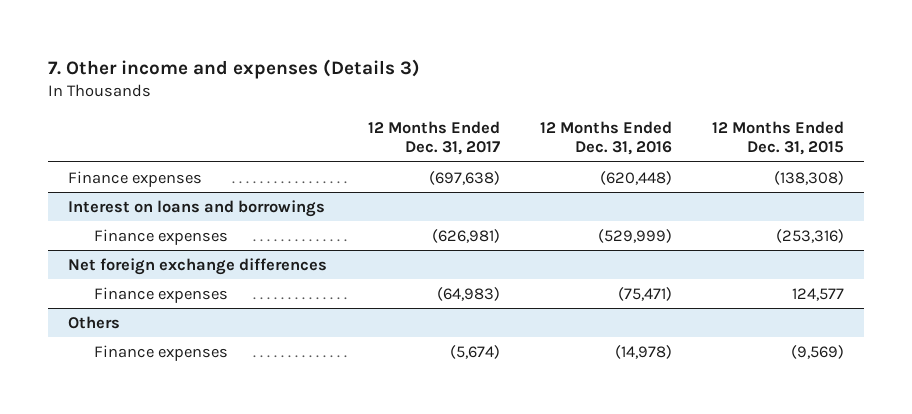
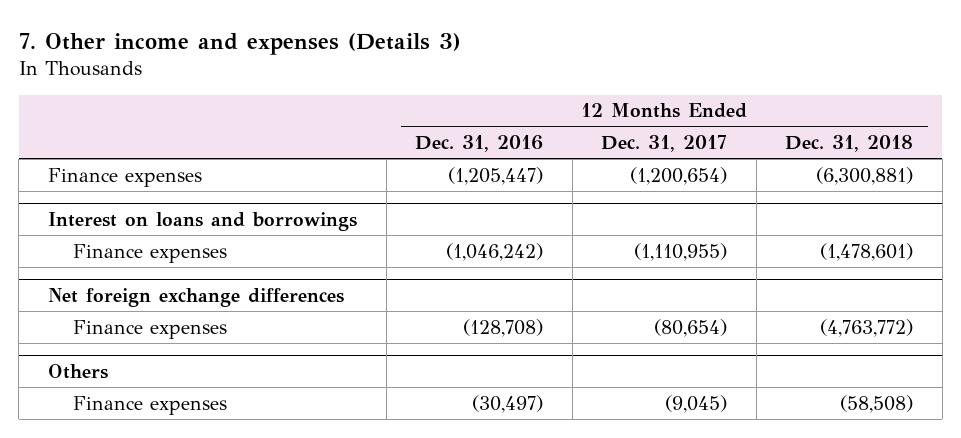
[711,120,844,156] 12 Months Ended Dec. 31, 2015 -> none
none -> [785,135,914,153] Dec. 31, 2018
[428,170,500,185] (697,638) -> [630,166,728,185] (1,200,654)
[599,170,672,185] (620,448) -> [448,166,544,185] (1,205,447)
[431,228,500,243] (626,981) -> [634,242,728,261] (1,110,955)
[597,228,672,243] (529,999) -> [446,242,544,261] (1,046,242)
[436,286,500,301] (64,983) -> [654,318,728,337] (80,654)
[617,286,672,301] (75,471) -> [463,318,544,337] (128,708)
[449,344,500,359] (5,674) -> [665,394,728,413] (9,045)
[614,344,672,359] (14,978) -> [472,394,544,413] (30,497)

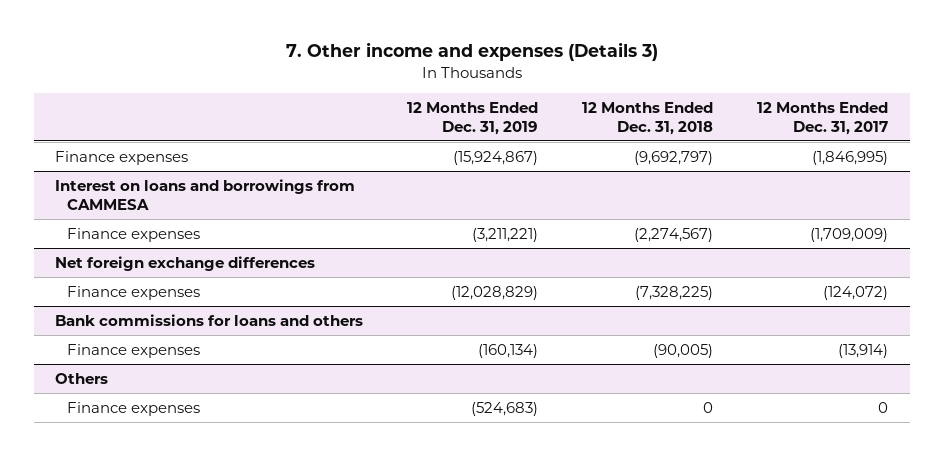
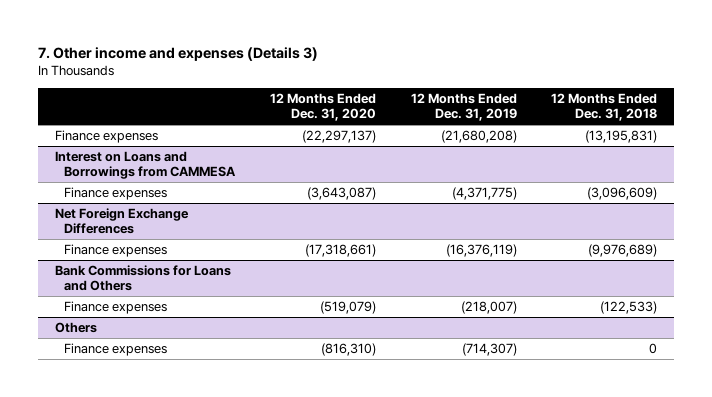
[757,101,889,135] 12 Months Ended Dec. 31, 2017 -> none
none -> [269,92,376,122] 12 Months Ended Dec. 31, 2020
[453,150,539,165] (15,924,867) -> [440,130,517,144] (21,680,208)
[634,150,714,165] (9,692,797) -> [585,130,658,144] (13,195,831)
[55,178,356,210] Interest on loans and borrowings from CAMMESA -> [55,151,237,180] Interest on Loans and Borrowings from CAMMESA
[472,227,539,242] (3,211,221) -> [451,187,517,201] (4,371,775)
[634,227,714,242] (2,274,567) -> [587,187,658,201] (3,096,609)
[55,255,316,271] Net foreign exchange differences -> [55,208,190,235] Net Foreign Exchange Differences
[451,285,539,300] (12,028,829) -> [445,244,517,258] (16,376,119)
[635,285,714,300] (7,328,225) -> [588,244,658,258] (9,976,689)
[55,313,364,326] Bank commissions for loans and others -> [55,265,232,292] Bank Commissions for Loans and Others
[478,343,539,358] (160,134) -> [460,301,517,315] (218,007)
[653,343,714,358] (90,005) -> [600,301,658,315] (122,533)
[471,401,539,416] (524,683) -> [461,343,517,357] (714,307)

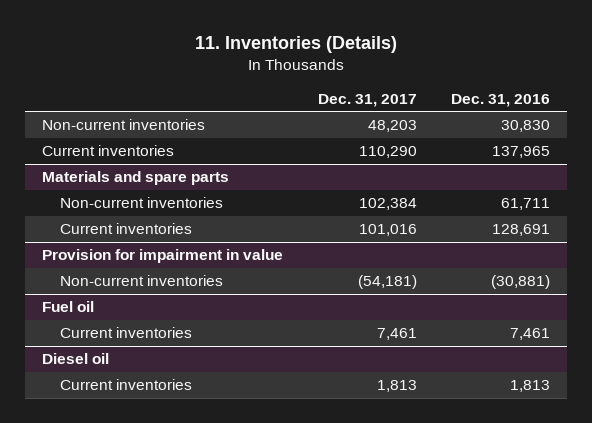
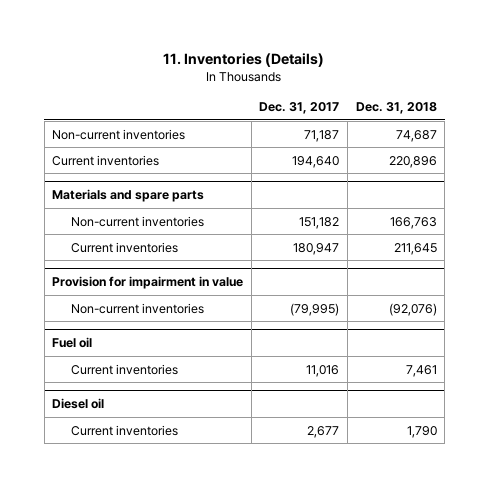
[450,93,550,107] Dec. 31, 2016 -> none
none -> [355,102,437,115] Dec. 31, 2018
[367,120,417,133] 48,203 -> [304,129,340,142] 71,187
[358,146,417,159] 110,290 -> [292,155,340,168] 194,640
[358,198,417,211] 102,384 -> [299,216,340,229] 151,182
[358,224,417,237] 101,016 -> [293,242,340,255] 180,947
[357,275,417,290] (54,181) -> [290,302,340,316] (79,995)
[376,328,417,341] 7,461 -> [306,364,340,377] 11,016
[376,380,417,393] 1,813 -> [307,425,340,438] 2,677

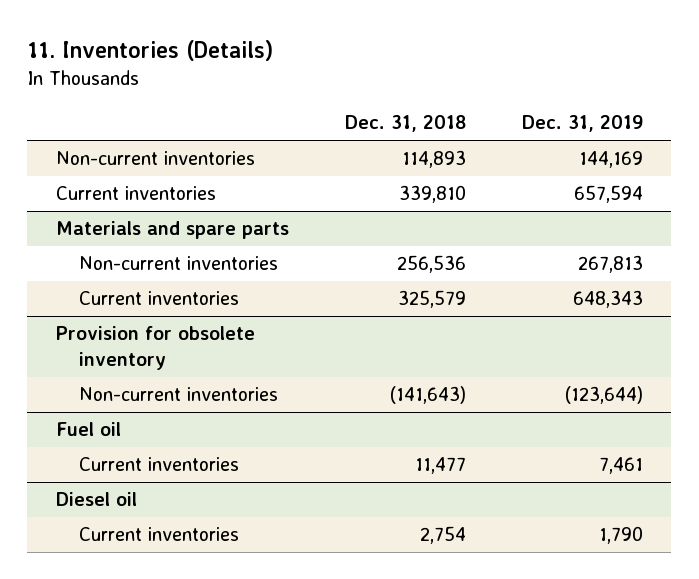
[259,102,340,115] Dec. 31, 2017 -> none
none -> [522,115,644,133] Dec. 31, 2019
[395,129,437,142] 74,687 -> [401,150,466,169] 114,893
[388,155,437,168] 220,896 -> [398,185,466,204] 339,810
[52,275,244,289] Provision for impairment in value -> none
[389,216,437,229] 166,763 -> [396,255,466,274] 256,536
[393,242,437,255] 211,645 -> [397,290,466,309] 325,579
none -> [55,326,255,370] Provision for obsolete inventory
[388,302,437,316] (92,076) -> [389,386,466,405] (141,643)
[405,364,437,377] 7,461 -> [414,457,466,475] 11,477
[406,425,437,438] 1,790 -> [419,526,466,545] 2,754

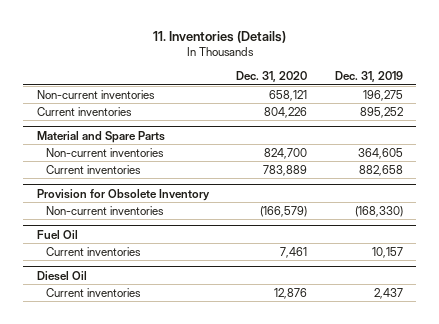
[344,115,466,133] Dec. 31, 2018 -> none
none -> [236,71,308,83] Dec. 31, 2020
[579,151,644,169] 144,169 -> [362,89,403,101] 196,275
[574,185,644,204] 657,594 -> [359,106,403,118] 895,252
[55,221,289,240] Materials and spare parts -> [36,130,165,143] Material and Spare Parts
[578,255,644,274] 267,813 -> [357,147,403,159] 364,605
[573,290,644,309] 648,343 -> [358,164,403,176] 882,658
[55,326,255,370] Provision for obsolete inventory -> [36,188,210,201] Provision for Obsolete Inventory
[565,386,644,405] (123,644) -> [354,205,403,217] (168,330)
[55,422,121,437] Fuel oil -> [36,229,78,239] Fuel Oil
[599,457,644,475] 7,461 -> [371,246,403,258] 10,157
[55,492,137,507] Diesel oil -> [36,270,87,281] Diesel Oil
[599,526,644,545] 1,790 -> [373,287,403,299] 2,437

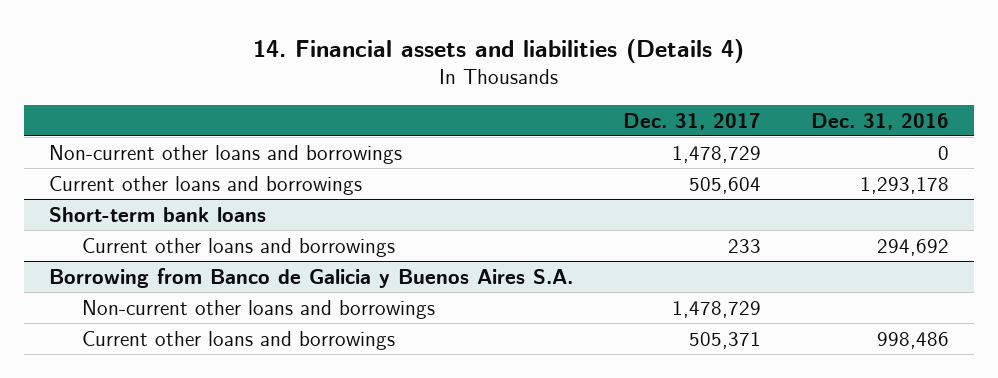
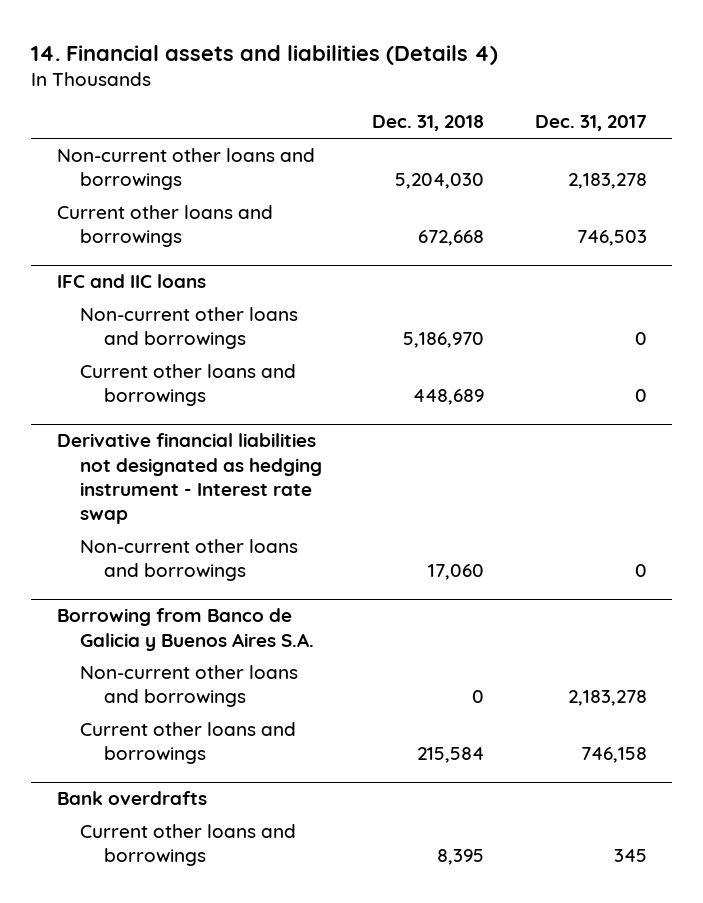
[810,112,949,130] Dec. 31, 2016 -> none
none -> [372,115,485,132] Dec. 31, 2018
[672,145,762,163] 1,478,729 -> [567,173,647,190] 2,183,278
[689,176,762,194] 505,604 -> [576,230,647,247] 746,503
[49,206,267,222] Short-term bank loans -> [56,274,206,289] IFC and IIC loans
none -> [80,307,299,350] Non-current other loans and borrowings
[728,238,762,253] 233 -> [634,389,647,403] 0
none -> [56,433,323,525] Derivative financial liabilities not designated as hedging instrument - Interest rate swap
none -> [80,539,299,582] Non-current other loans and borrowings
[672,300,762,318] 1,478,729 -> [567,690,647,707] 2,183,278
[689,331,762,349] 505,371 -> [580,747,647,764] 746,158
none -> [56,791,207,806] Bank overdrafts
none -> [80,824,297,867] Current other loans and borrowings

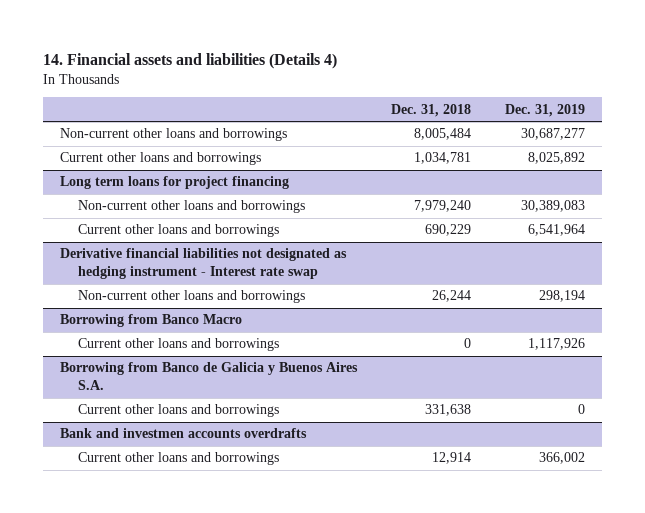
[534,115,647,132] Dec. 31, 2017 -> none
none -> [504,103,585,117] Dec. 31, 2019
[56,274,206,289] IFC and IIC loans -> none
[395,173,485,190] 5,204,030 -> [413,128,471,141] 8,005,484
[418,230,485,247] 672,668 -> [413,152,471,165] 1,034,781
none -> [59,176,289,190] Long term loans for project financing
[403,332,485,349] 5,186,970 -> [413,200,471,213] 7,979,240
[413,389,485,406] 448,689 -> [424,224,471,237] 690,229
[428,564,485,581] 17,060 -> [431,290,471,303] 26,244
none -> [59,314,242,328] Borrowing from Banco Macro
none -> [77,338,279,352] Current other loans and borrowings
[80,665,299,708] Non-current other loans and borrowings -> none
[417,747,485,764] 215,584 -> [424,404,471,417] 331,638
[56,791,207,806] Bank overdrafts -> [59,428,307,439] Bank and investmen accounts overdrafts
[437,849,485,866] 8,395 -> [431,452,471,465] 12,914

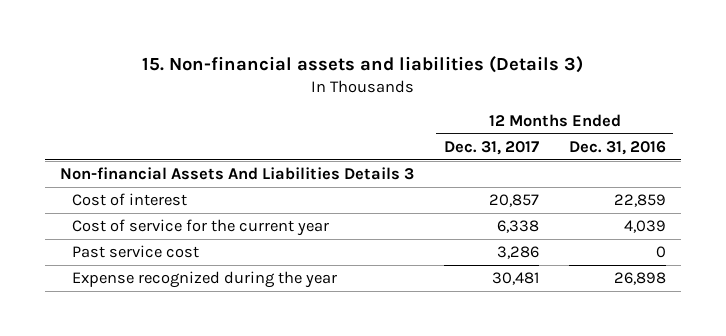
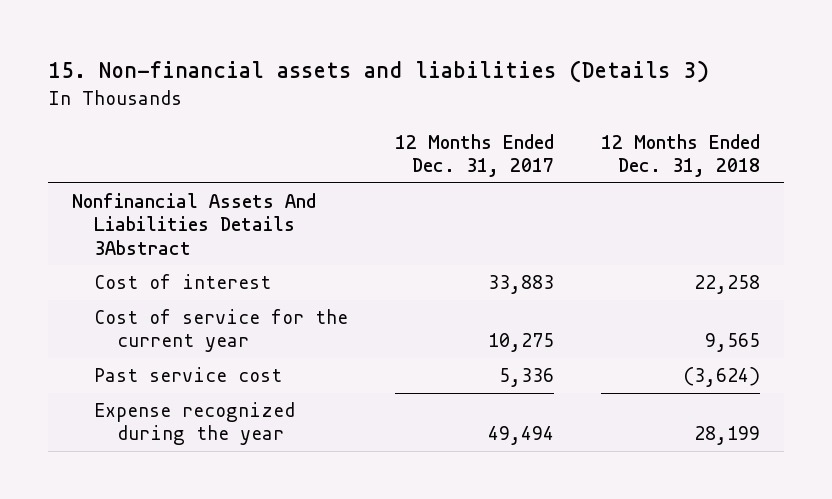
[568,140,666,155] Dec. 31, 2016 -> none
none -> [601,133,761,177] 12 Months Ended Dec. 31, 2018
[59,166,414,180] Non-financial Assets And Liabilities Details 3 -> [71,193,316,255] Nonfinancial Assets And Liabilities Details 3Abstract
[488,193,539,207] 20,857 -> [488,275,555,295] 33,883
[496,219,539,233] 6,338 -> [488,333,555,353] 10,275
[496,245,539,259] 3,286 -> [499,368,555,388] 5,336
[491,271,539,285] 30,481 -> [488,426,555,446] 49,494

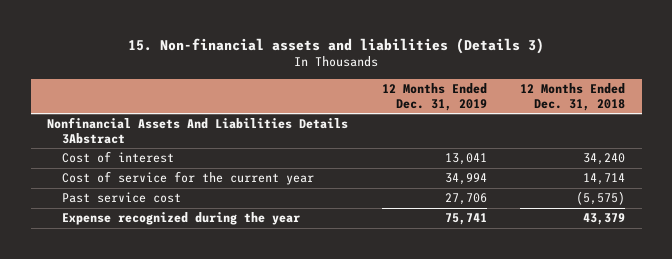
[395,133,555,177] 12 Months Ended Dec. 31, 2017 -> none
none -> [381,82,487,111] 12 Months Ended Dec. 31, 2019
[694,275,761,295] 22,258 -> [583,153,626,166] 34,240
[705,333,761,353] 9,565 -> [583,173,626,186] 14,714
[683,367,761,388] (3,624) -> [576,191,626,206] (5,575)
[694,426,761,446] 28,199 -> [583,213,626,226] 43,379

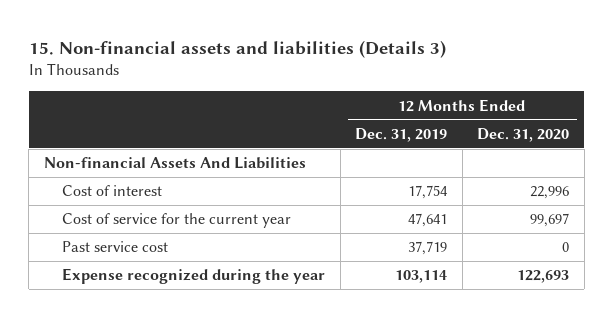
[520,82,626,111] 12 Months Ended Dec. 31, 2018 -> none
none -> [477,128,570,143] Dec. 31, 2020
[47,117,349,144] Nonfinancial Assets And Liabilities Details 3Abstract -> none
none -> [43,157,306,170] Non-financial Assets And Liabilities
[444,153,487,166] 13,041 -> [408,185,449,200] 17,754
[444,173,487,186] 34,994 -> [408,213,448,228] 47,641
[444,193,487,206] 27,706 -> [408,241,448,256] 37,719
[444,213,487,226] 75,741 -> [395,270,448,284] 103,114

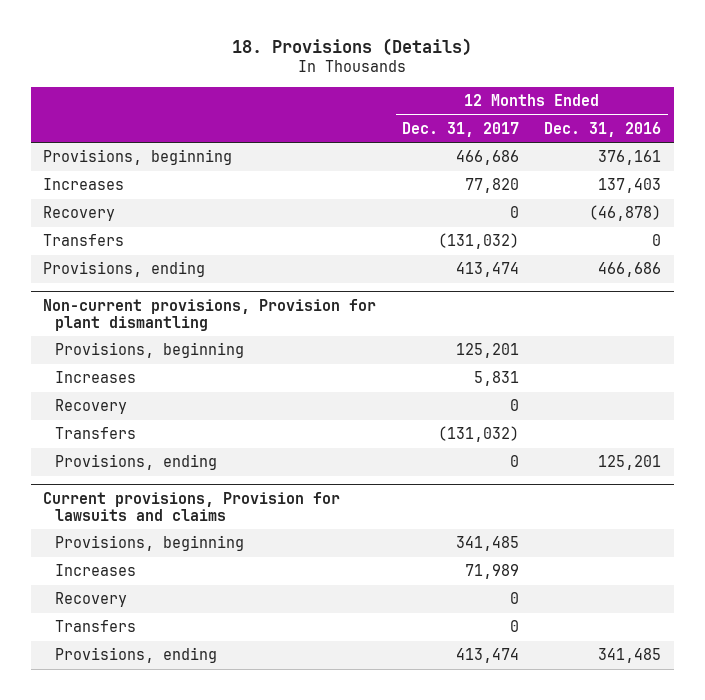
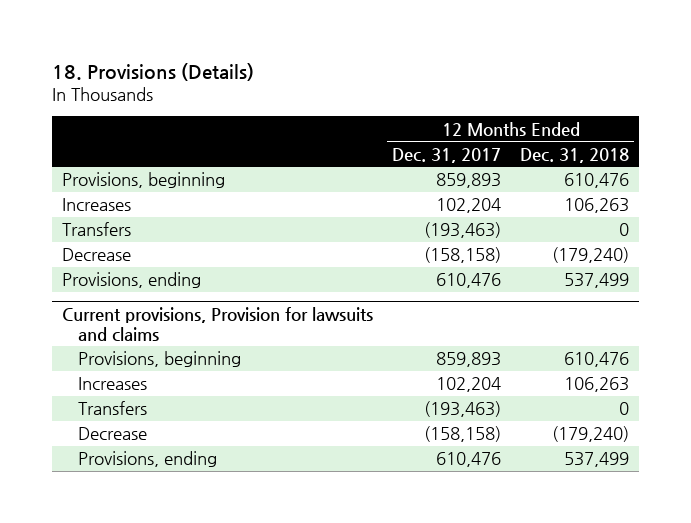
[544,121,662,137] Dec. 31, 2016 -> none
none -> [520,147,630,163] Dec. 31, 2018
[43,206,116,222] Recovery -> none
[43,298,377,331] Non-current provisions, Provision for plant dismantling -> none
[54,342,244,359] Provisions, beginning -> none
[54,371,136,384] Increases -> none
[54,399,127,415] Recovery -> none
[54,427,136,440] Transfers -> none
[54,454,217,471] Provisions, ending -> none
[455,150,519,166] 466,686 -> [436,173,502,189] 859,893
[464,178,519,194] 77,820 -> [436,198,502,214] 102,204
[437,233,519,250] (131,032) -> [424,222,502,239] (193,463)
none -> [61,248,131,262] Decrease
[455,262,519,278] 413,474 -> [436,273,502,289] 610,476
[54,592,127,608] Recovery -> none
[455,536,519,552] 341,485 -> [436,352,502,368] 859,893
[464,564,519,580] 71,989 -> [436,377,502,393] 102,204
[509,620,519,633] 0 -> [424,401,502,418] (193,463)
none -> [77,427,147,441] Decrease
[455,648,519,664] 413,474 -> [436,452,502,468] 610,476

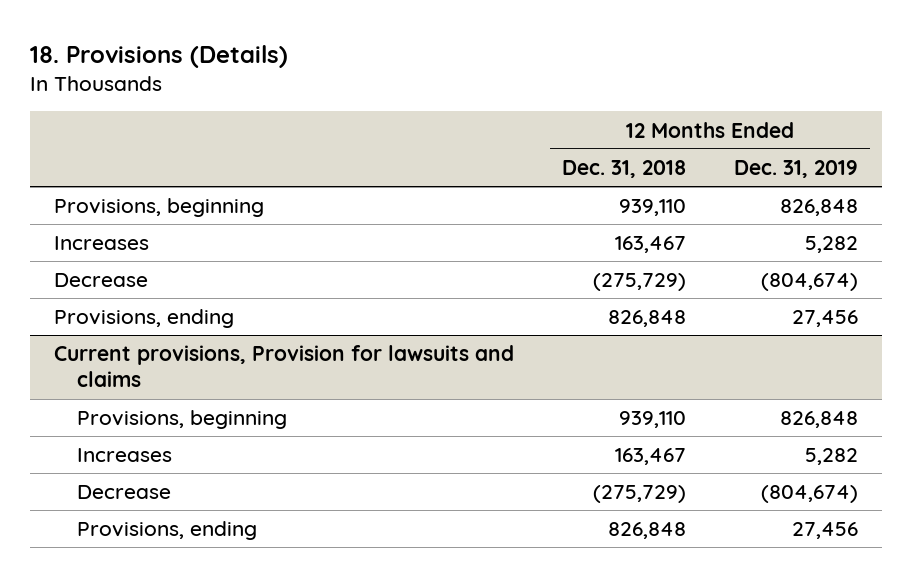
[392,147,502,163] Dec. 31, 2017 -> none
none -> [734,159,859,178] Dec. 31, 2019
[61,222,131,237] Transfers -> none
[564,173,630,189] 610,476 -> [619,199,687,217] 939,110
[564,198,630,214] 106,263 -> [615,236,687,254] 163,467
[552,247,630,264] (179,240) -> [593,273,687,292] (275,729)
[564,273,630,289] 537,499 -> [608,310,687,328] 826,848
[77,401,147,416] Transfers -> none
[564,352,630,368] 610,476 -> [619,411,687,429] 939,110
[564,377,630,393] 106,263 -> [615,448,687,466] 163,467
[552,426,630,443] (179,240) -> [593,485,687,504] (275,729)
[564,452,630,468] 537,499 -> [608,522,687,540] 826,848

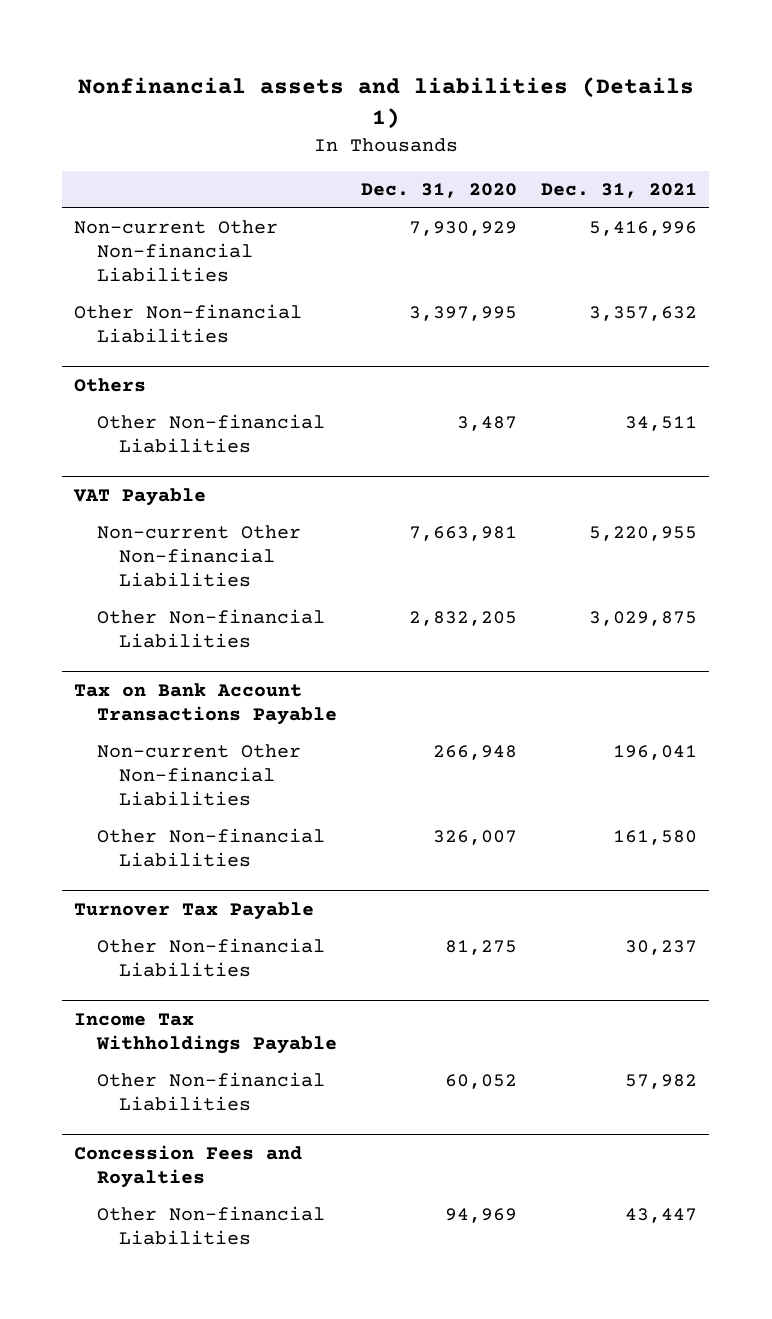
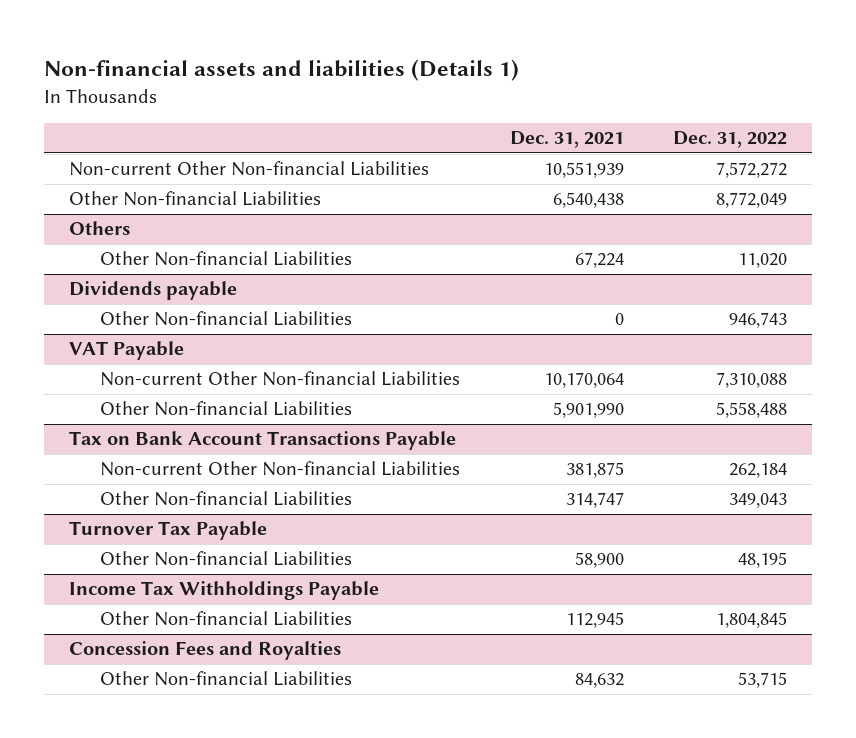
[77,76,694,129] Nonfinancial assets and liabilities (Details 1) -> [44,58,520,81] Non-financial assets and liabilities (Details 1)
[361,183,518,199] Dec. 31, 2020 -> none
none -> [673,131,788,149] Dec. 31, 2022
[589,221,698,237] 5,416,996 -> [543,162,624,179] 10,551,939
[589,306,698,322] 3,357,632 -> [552,192,624,209] 6,540,438
[625,416,698,432] 34,511 -> [574,252,624,269] 67,224
none -> [68,281,237,301] Dividends payable
none -> [100,311,353,327] Other Non-financial Liabilities
[589,526,698,542] 5,220,955 -> [543,372,624,389] 10,170,064
[589,611,698,627] 3,029,875 -> [552,402,624,419] 5,901,990
[613,745,698,761] 196,041 -> [565,462,624,479] 381,875
[613,830,698,846] 161,580 -> [565,492,624,509] 314,747
[625,940,698,956] 30,237 -> [574,552,624,569] 58,900
[625,1074,698,1090] 57,982 -> [565,612,624,629] 112,945
[625,1208,698,1224] 43,447 -> [574,673,624,689] 84,632

